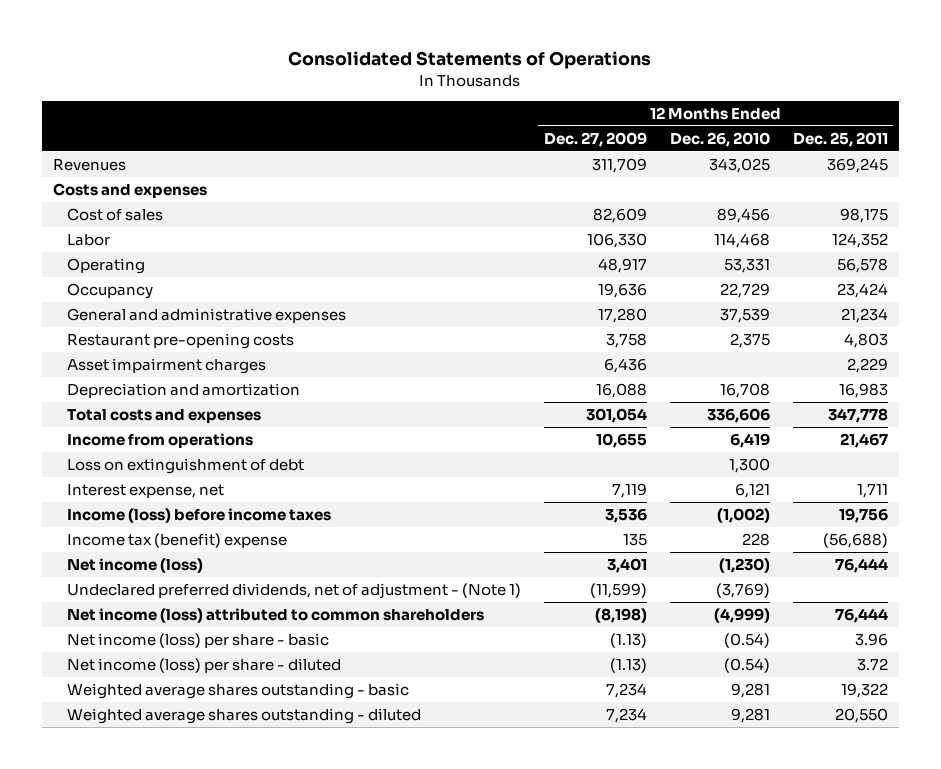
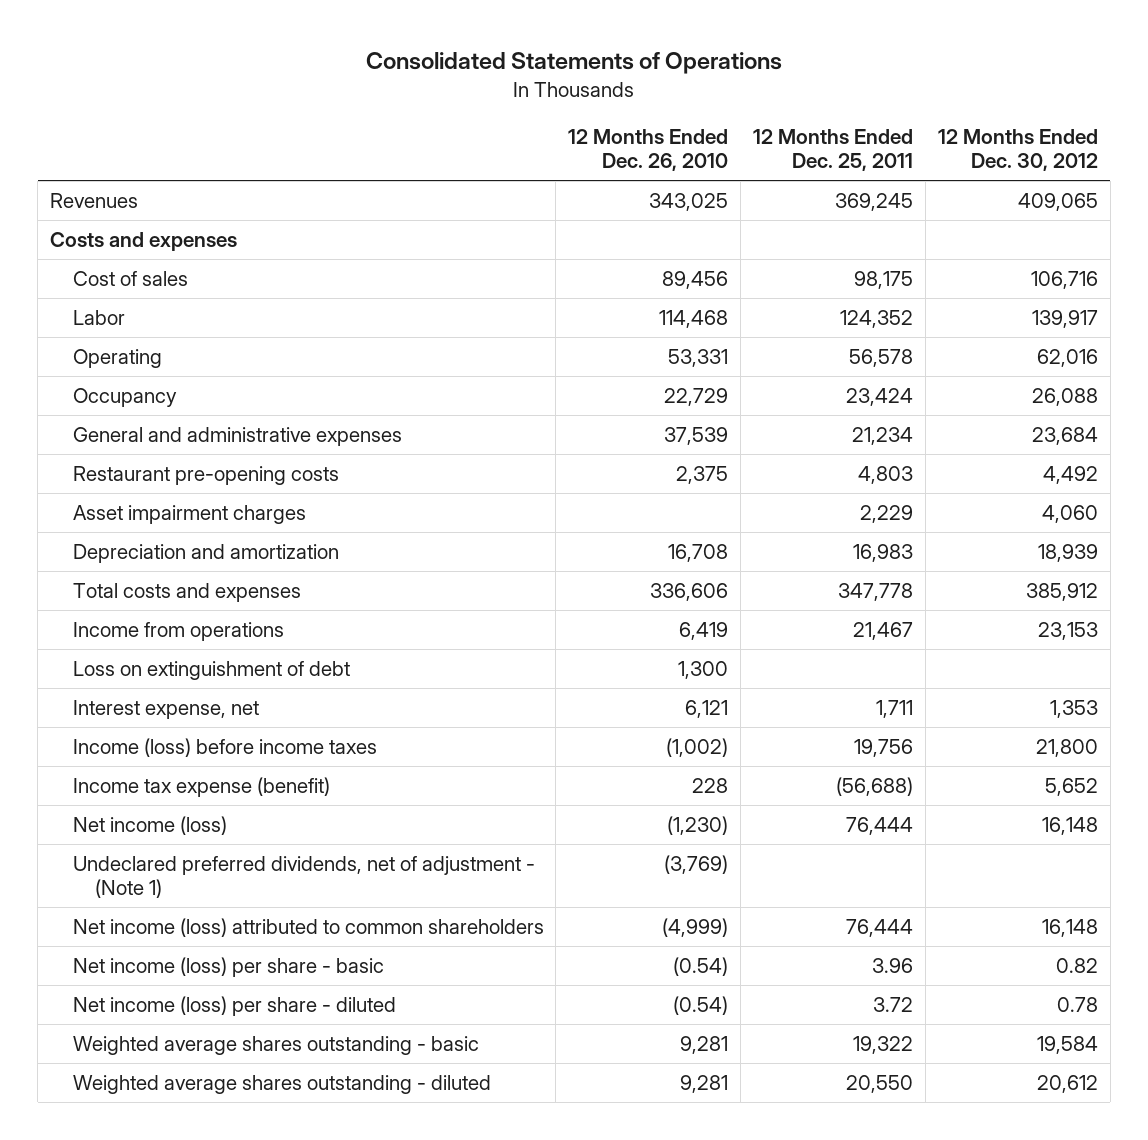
[543,131,647,147] Dec. 27, 2009 -> none
none -> [937,129,1098,172] 12 Months Ended Dec. 30, 2012
[66,532,287,548] Income tax (benefit) expense -> [72,777,330,798] Income tax expense (benefit)

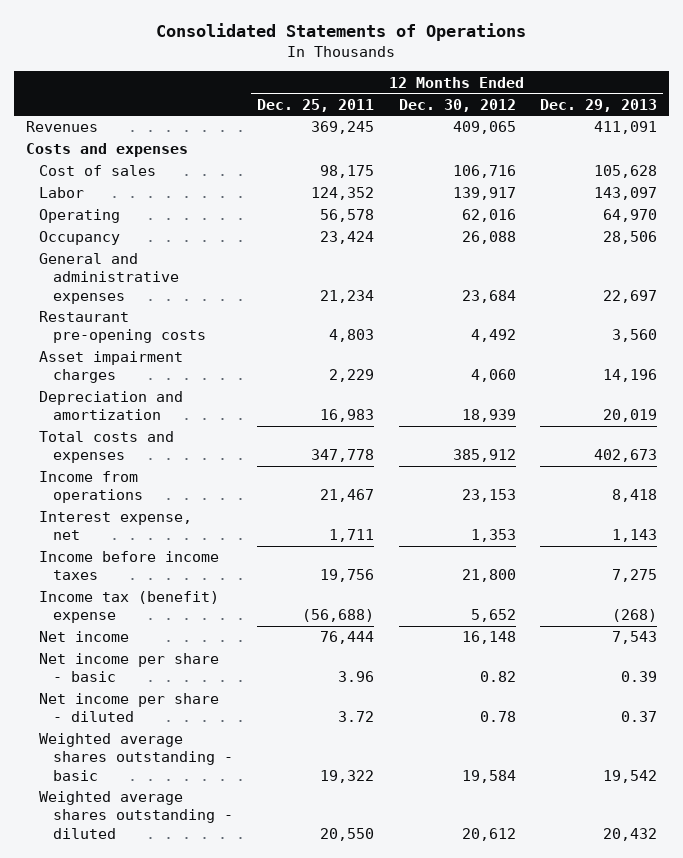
[568,129,729,172] 12 Months Ended Dec. 26, 2010 -> none
none -> [539,98,657,112] Dec. 29, 2013
[72,661,350,681] Loss on extinguishment of debt -> none
[72,856,535,899] Undeclared preferred dividends, net of adjustment - (Note 1) -> none
[72,918,544,938] Net income (loss) attributed to common shareholders -> none
[72,738,377,758] Income (loss) before income taxes -> [39,551,220,581] Income before income taxes
[72,777,330,798] Income tax expense (benefit) -> [39,591,220,624] Income tax (benefit) expense
[72,816,227,836] Net income (loss) -> [39,631,130,643] Net income
[72,957,384,978] Net income (loss) per share - basic -> [39,653,220,683] Net income per share - basic
[72,996,396,1017] Net income (loss) per share - diluted -> [39,693,220,723] Net income per share - diluted

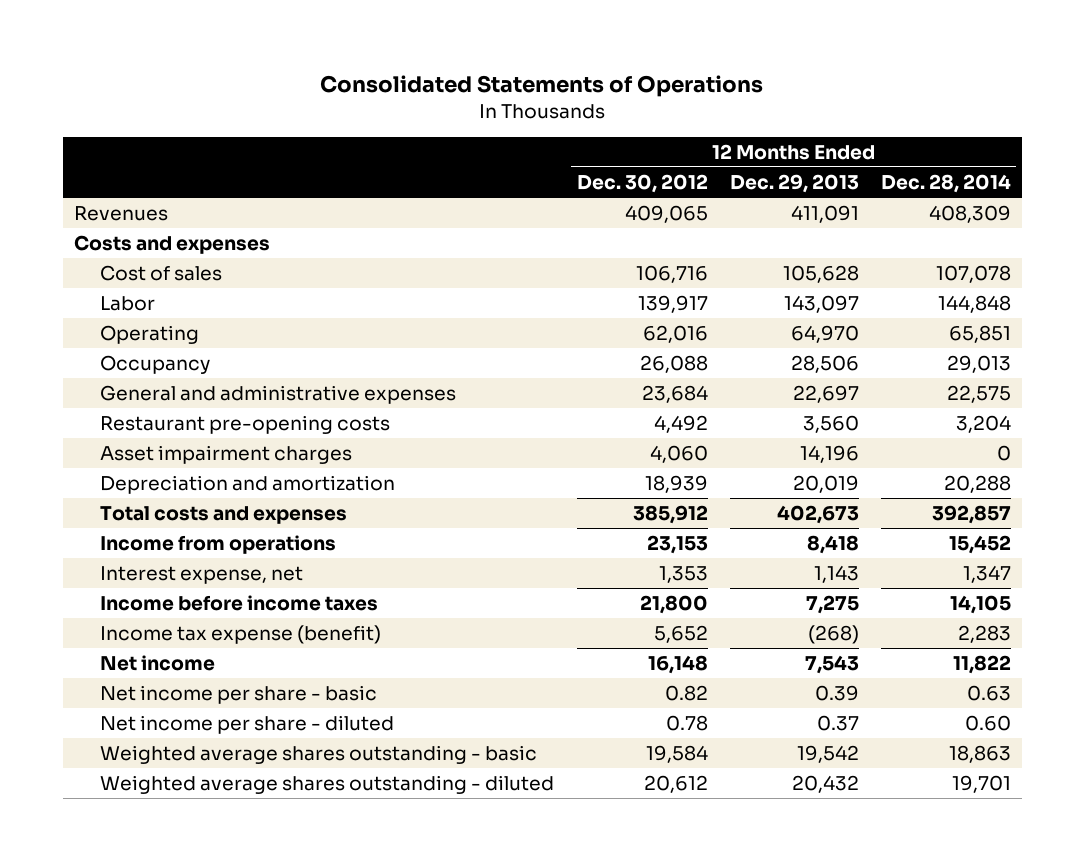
[257,98,375,112] Dec. 25, 2011 -> none
none -> [880,174,1011,194] Dec. 28, 2014
[39,591,220,624] Income tax (benefit) expense -> [100,625,382,645] Income tax expense (benefit)

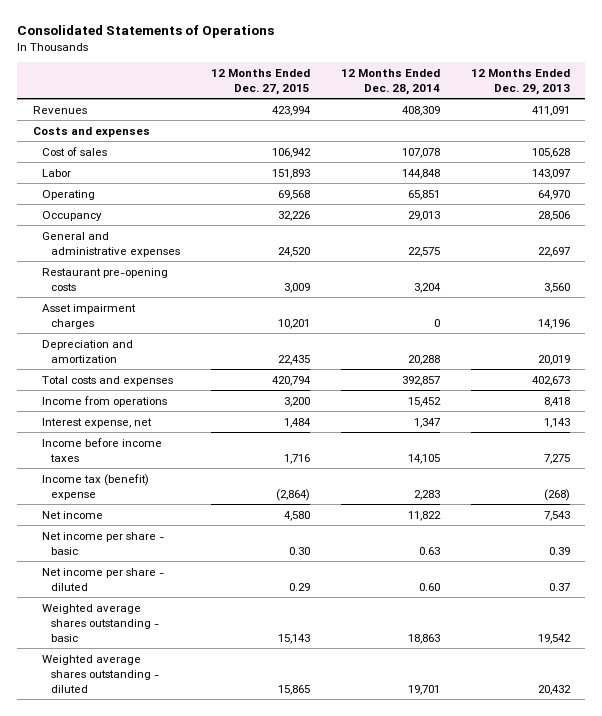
[576,174,708,194] Dec. 30, 2012 -> none
none -> [210,69,310,95] 12 Months Ended Dec. 27, 2015
[100,625,382,645] Income tax expense (benefit) -> [41,473,149,500] Income tax (benefit) expense

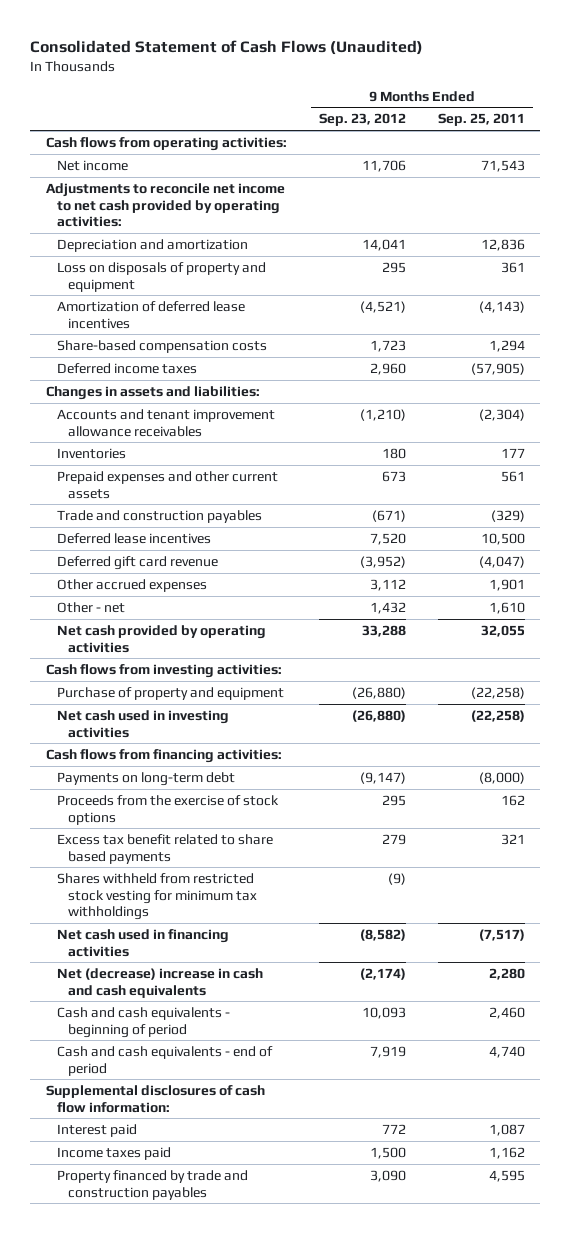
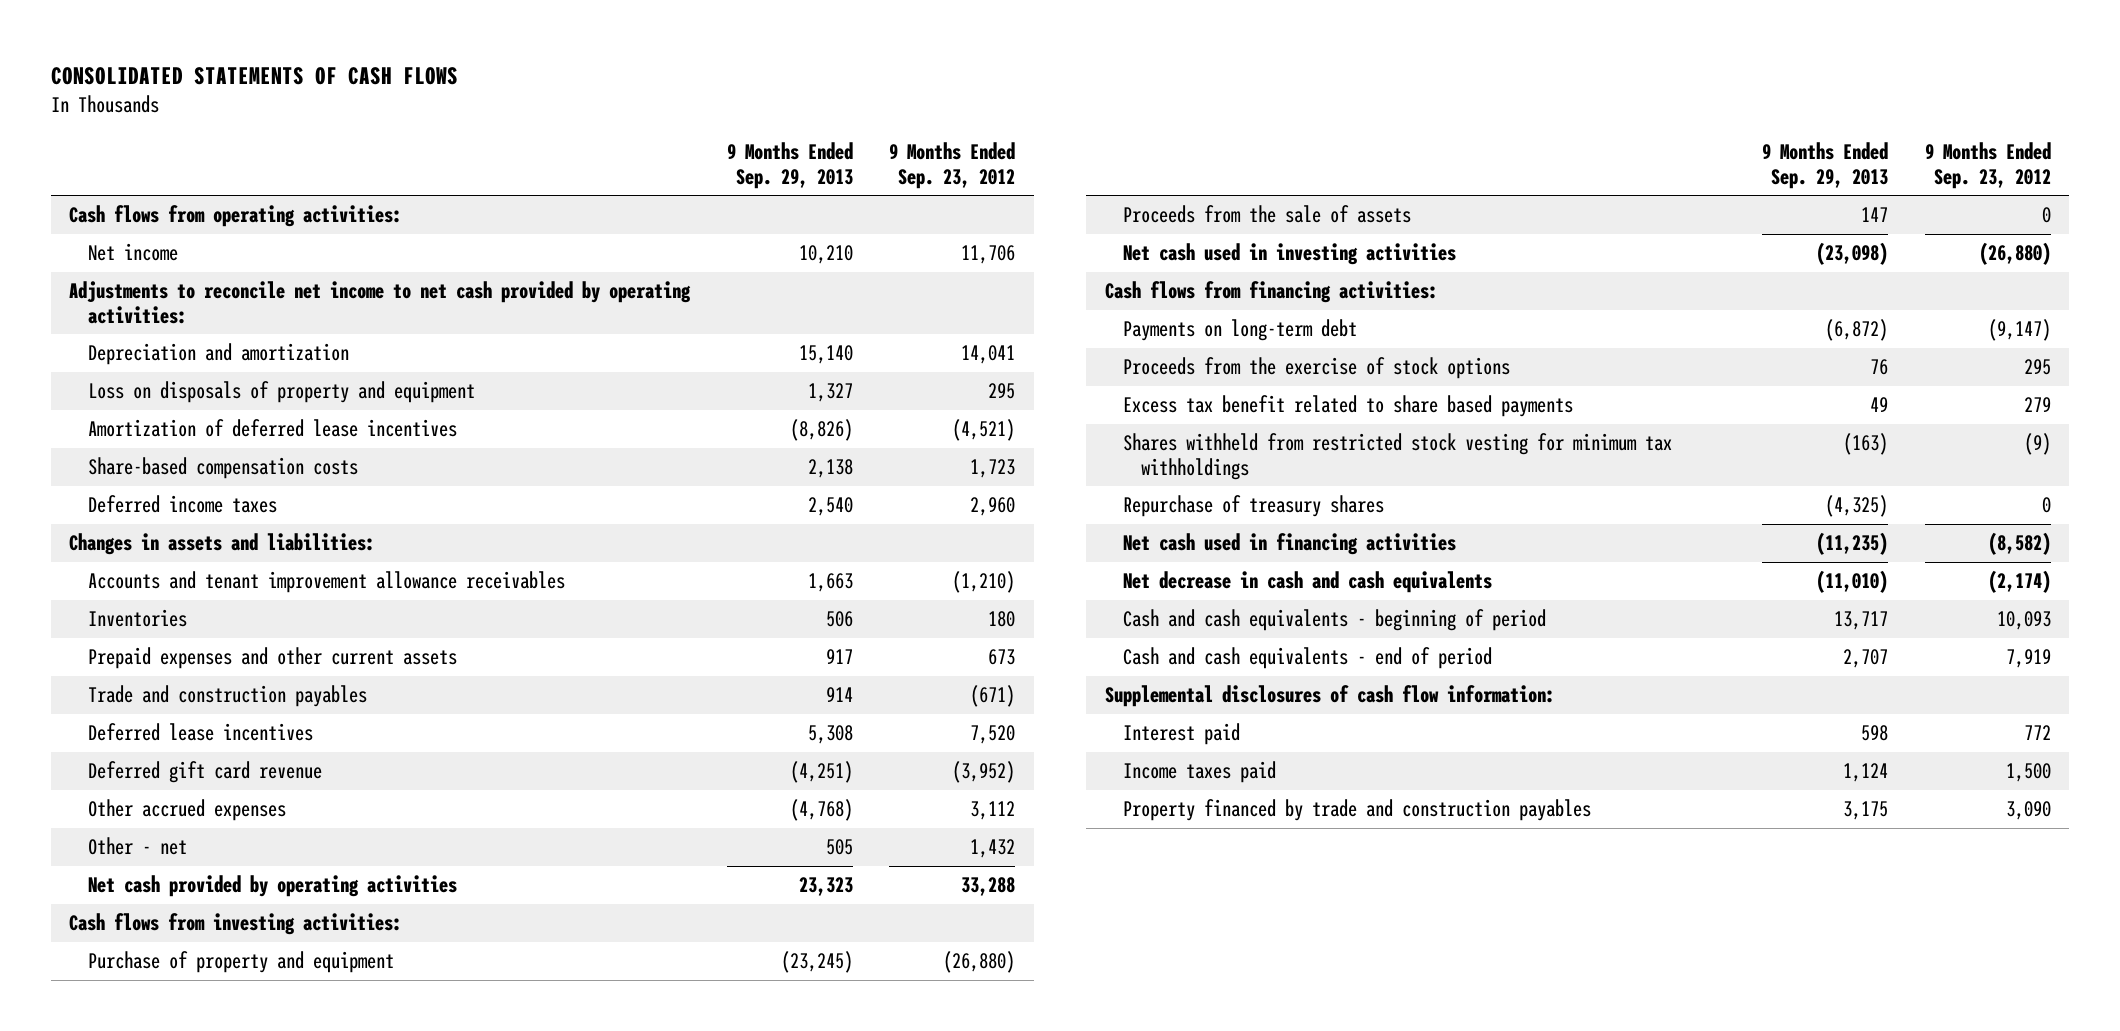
[30,40,424,56] Consolidated Statement of Cash Flows (Unaudited) -> [50,66,458,85] CONSOLIDATED STATEMENTS OF CASH FLOWS
[437,113,525,127] Sep. 25, 2011 -> none
none -> [726,142,853,189] 9 Months Ended Sep. 29, 2013
none -> [1122,205,1411,224] Proceeds from the sale of assets
none -> [1122,495,1384,518] Repurchase of treasury shares
[57,967,264,998] Net (decrease) increase in cash and cash equivalents -> [1122,571,1492,594] Net decrease in cash and cash equivalents

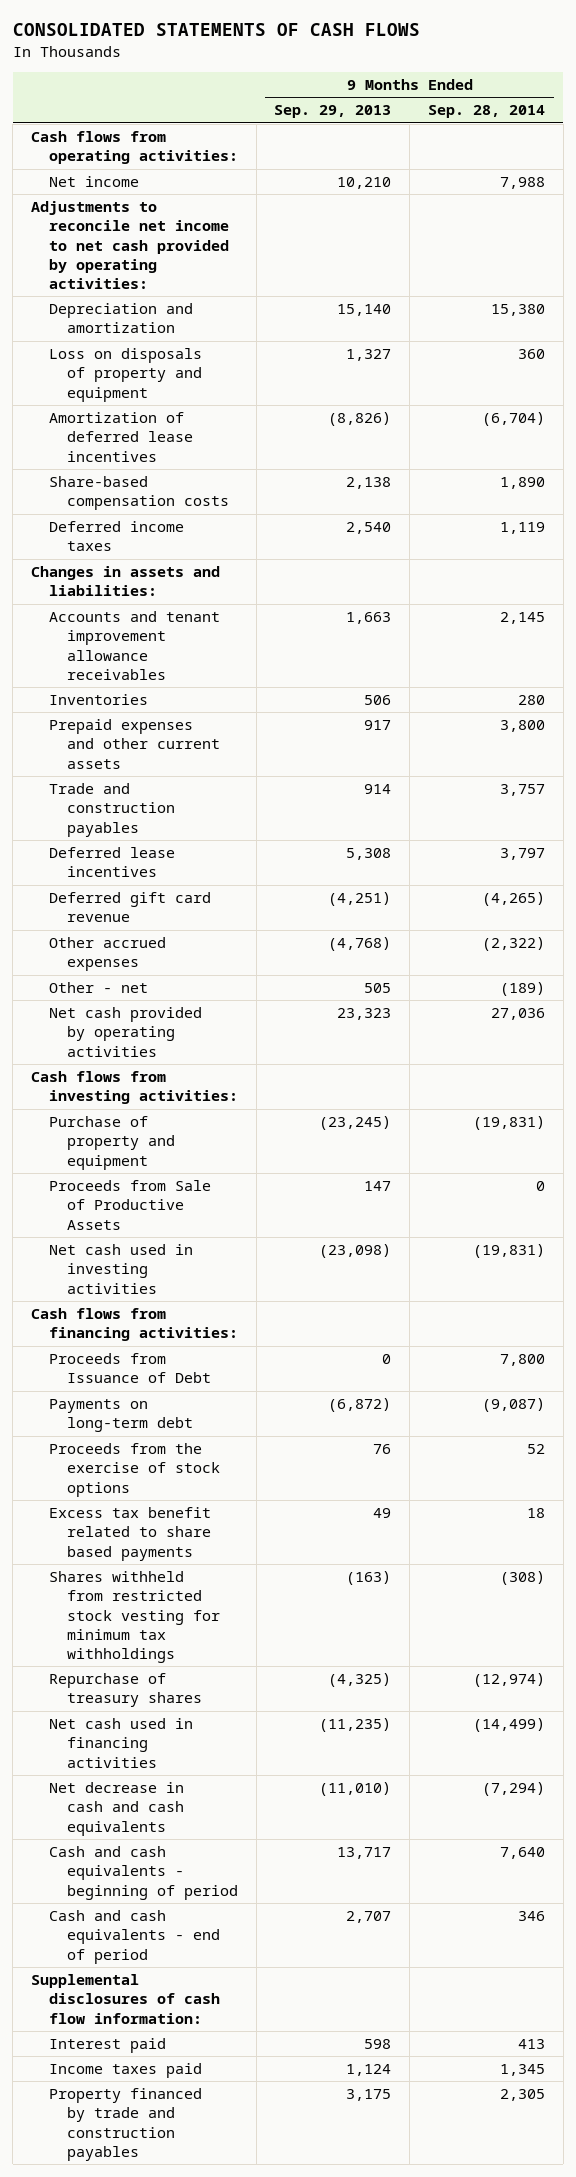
[889,142,1016,189] 9 Months Ended Sep. 23, 2012 -> none
none -> [427,105,545,119] Sep. 28, 2014
[1122,205,1411,224] Proceeds from the sale of assets -> [48,1180,211,1230] Proceeds from Sale of Productive Assets
none -> [48,1353,211,1384] Proceeds from Issuance of Debt

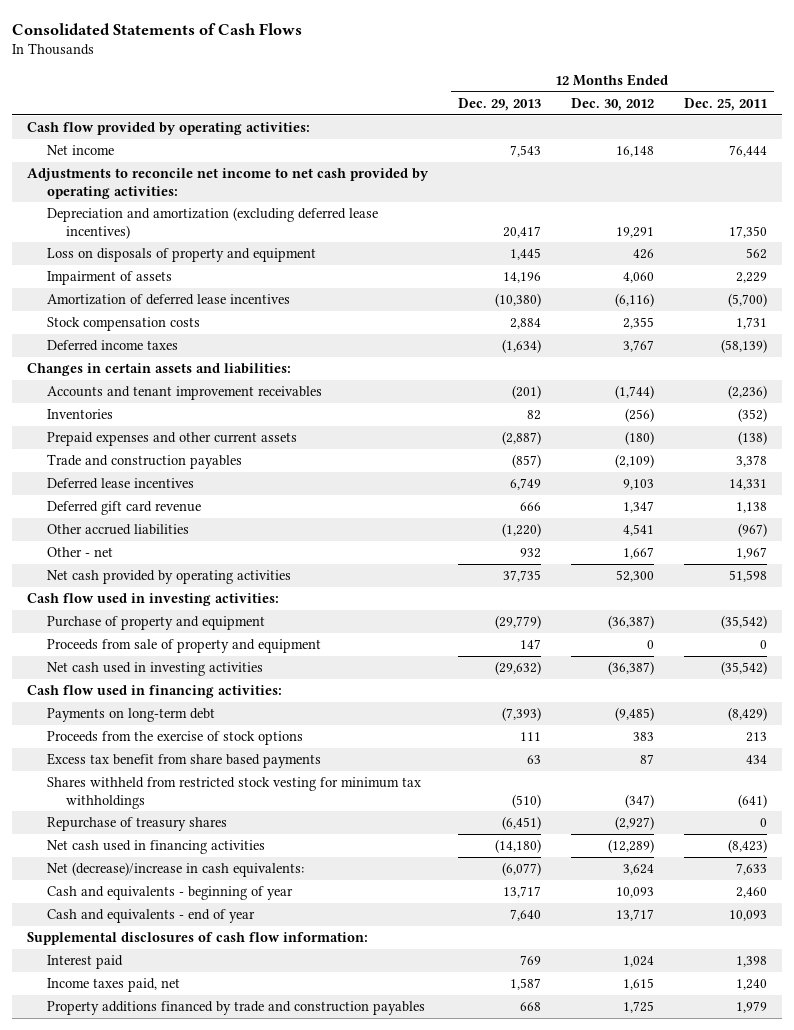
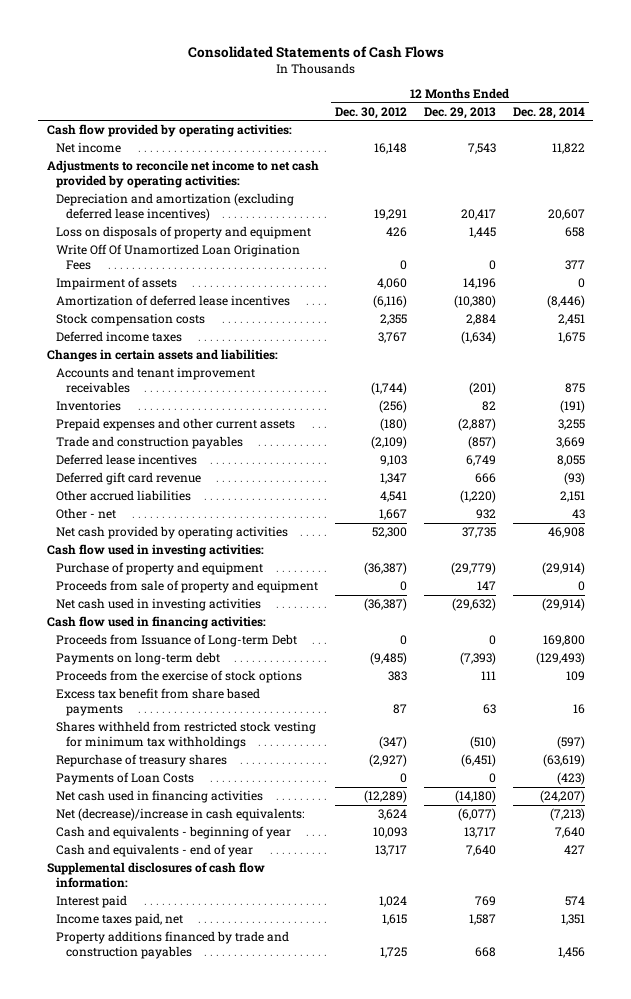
[683,97,767,111] Dec. 25, 2011 -> none
none -> [512,106,585,119] Dec. 28, 2014
none -> [56,244,301,271] Write Off Of Unamortized Loan Origination Fees
none -> [56,634,298,648] Proceeds from Issuance of Long-term Debt
none -> [56,772,195,786] Payments of Loan Costs

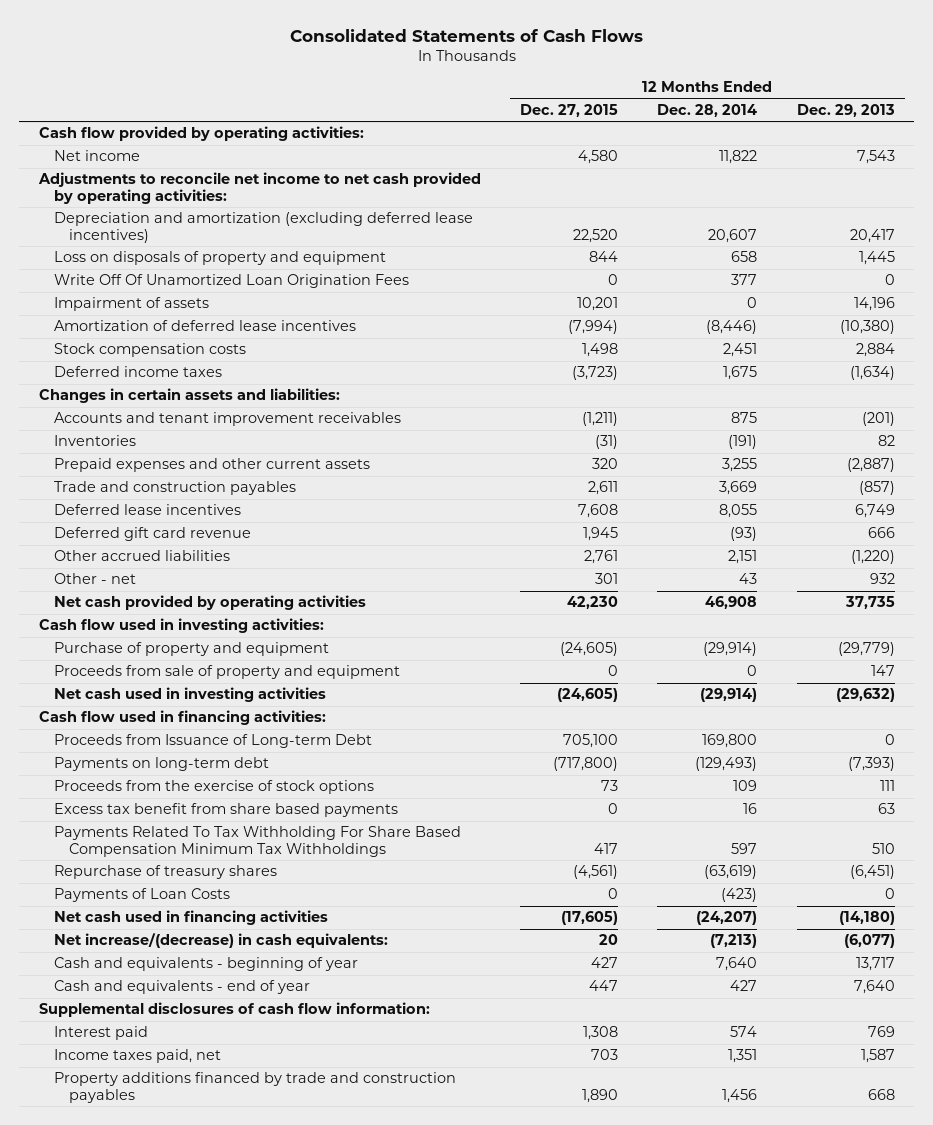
[335,106,408,119] Dec. 30, 2012 -> none
none -> [519,103,618,117] Dec. 27, 2015
[56,721,317,750] Shares withheld from restricted stock vesting for minimum tax withholdings -> [53,826,461,858] Payments Related To Tax Withholding For Share Based Compensation Minimum Tax Withholdings
[470,736,497,750] (510) -> [871,843,895,855] 510
[556,736,585,750] (597) -> [731,843,758,855] 597
[56,808,305,822] Net (decrease)/increase in cash equivalents: -> [53,933,388,949] Net increase/(decrease) in cash equivalents:

